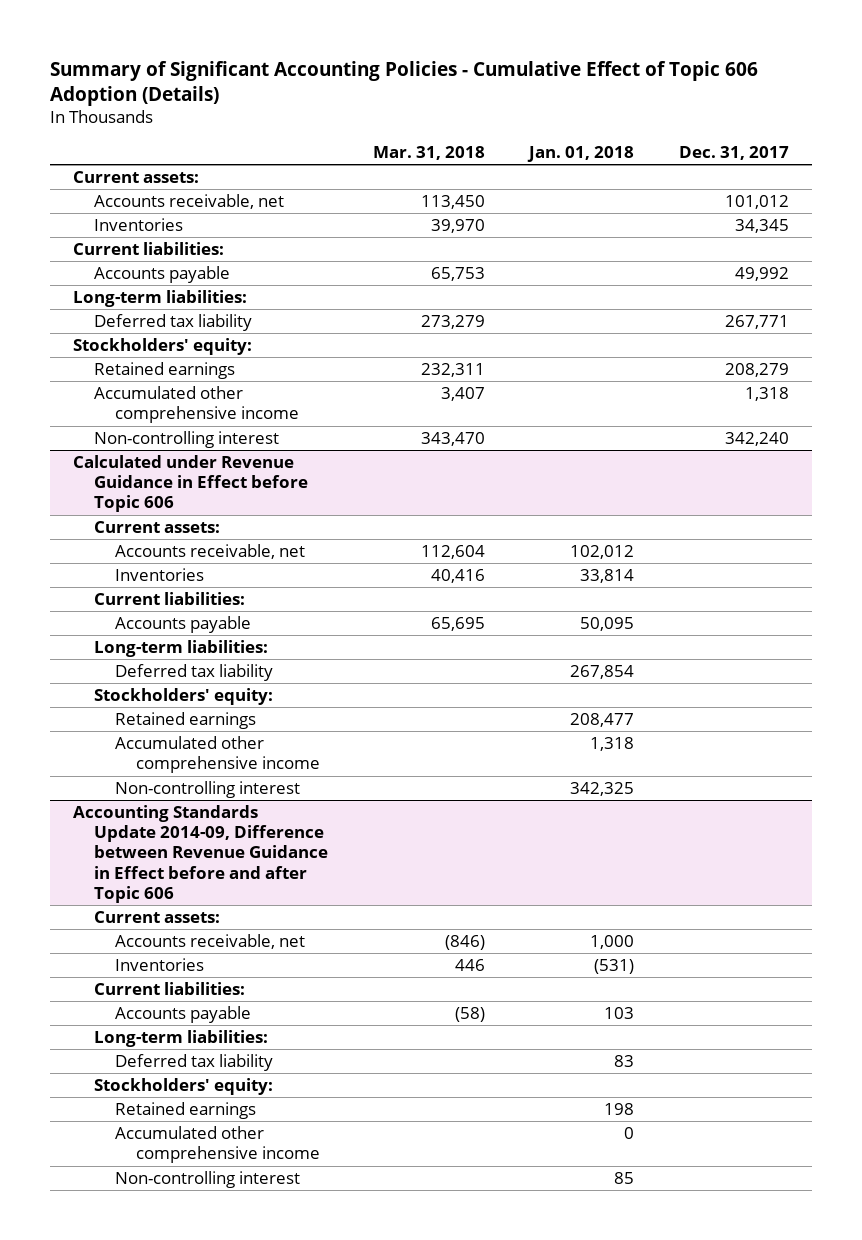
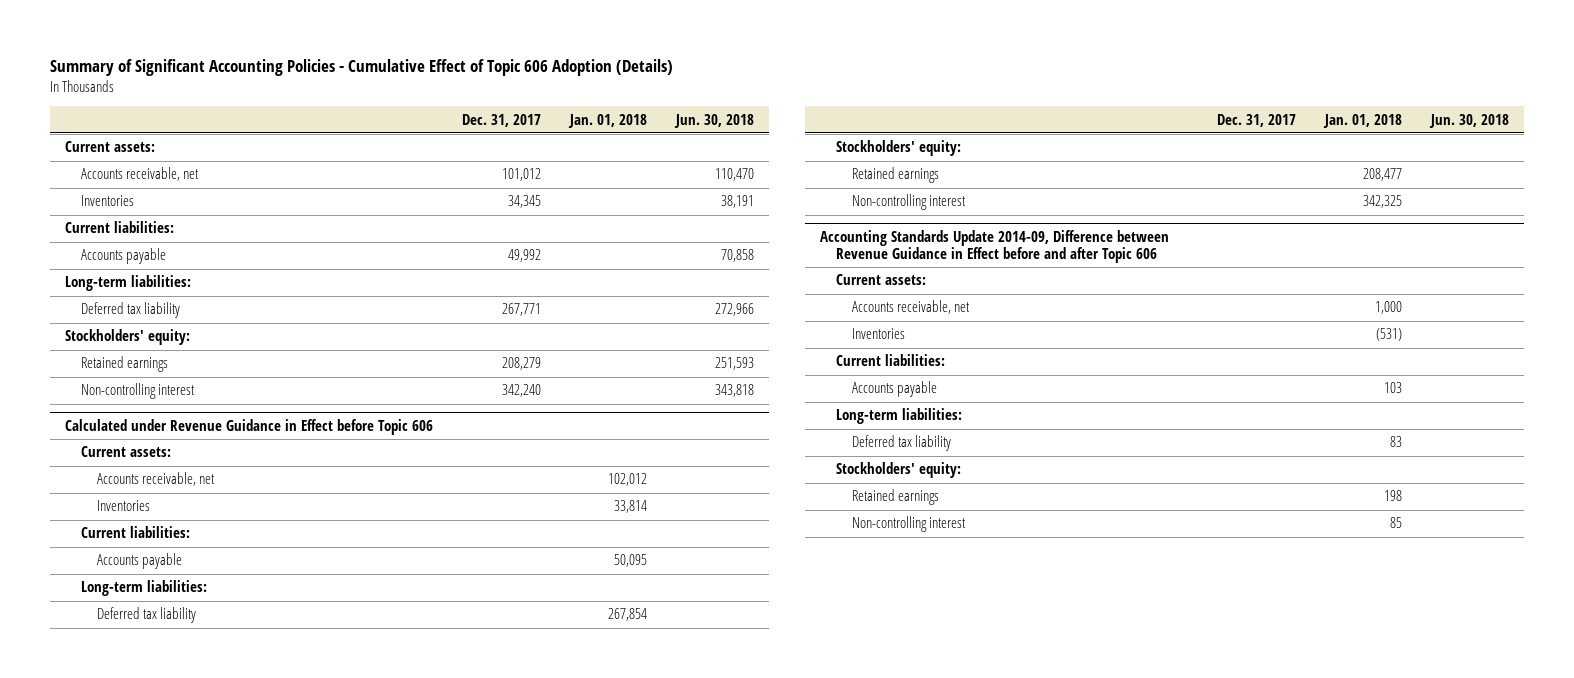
[372,145,485,160] Mar. 31, 2018 -> none
none -> [674,113,755,128] Jun. 30, 2018
[93,386,299,424] Accumulated other comprehensive income -> none
[114,736,320,774] Accumulated other comprehensive income -> none
[114,1126,320,1164] Accumulated other comprehensive income -> none

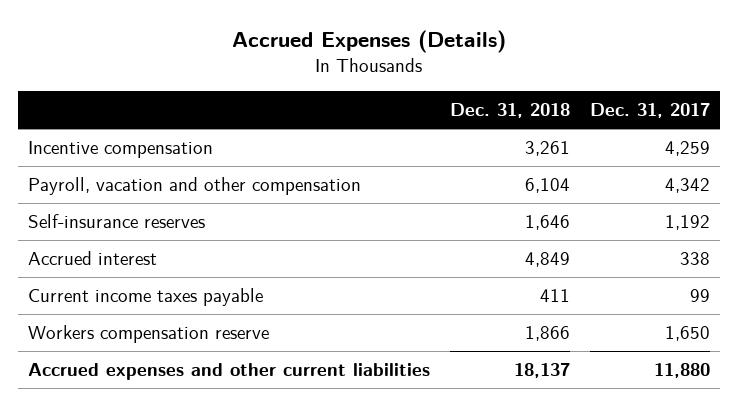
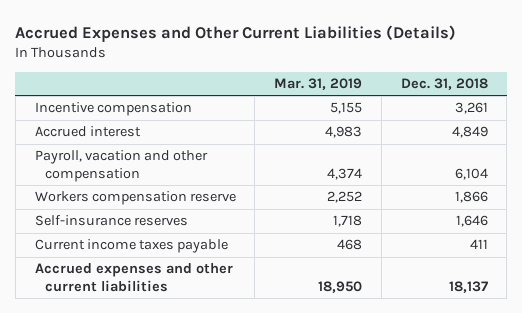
[231,30,506,54] Accrued Expenses (Details) -> [15,24,457,42] Accrued Expenses and Other Current Liabilities (Details)
[589,103,710,119] Dec. 31, 2017 -> none
none -> [274,78,363,91] Mar. 31, 2019
[27,251,157,266] Accrued interest -> [34,126,141,138] Accrued interest
[27,325,269,344] Workers compensation reserve -> [34,191,236,206] Workers compensation reserve

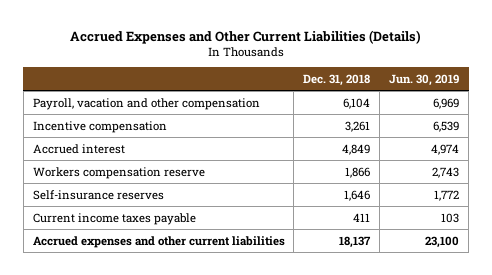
[274,78,363,91] Mar. 31, 2019 -> none
none -> [389,74,460,87] Jun. 30, 2019
[34,150,208,182] Payroll, vacation and other compensation -> [32,97,260,110] Payroll, vacation and other compensation

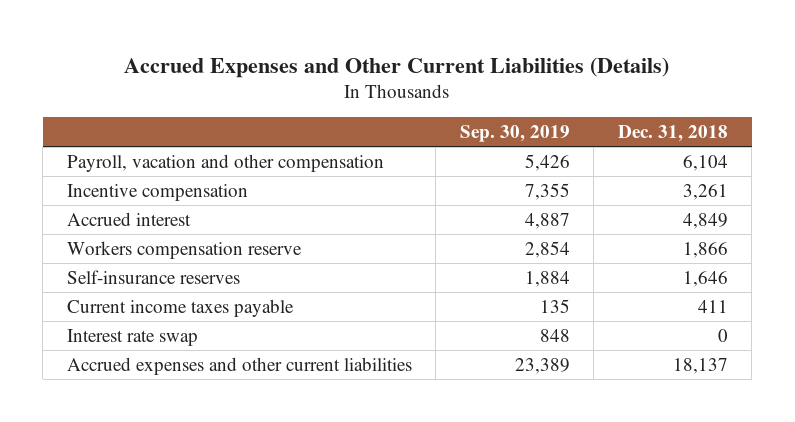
[389,74,460,87] Jun. 30, 2019 -> none
none -> [459,124,570,142] Sep. 30, 2019
none -> [66,328,198,346] Interest rate swap

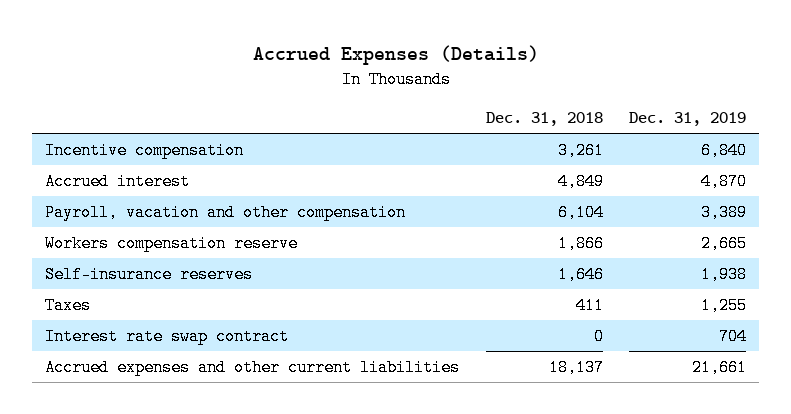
[124,56,670,78] Accrued Expenses and Other Current Liabilities (Details) -> [252,45,539,66] Accrued Expenses (Details)
[459,124,570,142] Sep. 30, 2019 -> none
none -> [628,112,746,127] Dec. 31, 2019
[66,153,384,172] Payroll, vacation and other compensation -> [45,204,407,222] Payroll, vacation and other compensation
[66,298,294,317] Current income taxes payable -> [45,297,92,315] Taxes
[66,328,198,346] Interest rate swap -> [45,328,290,346] Interest rate swap contract

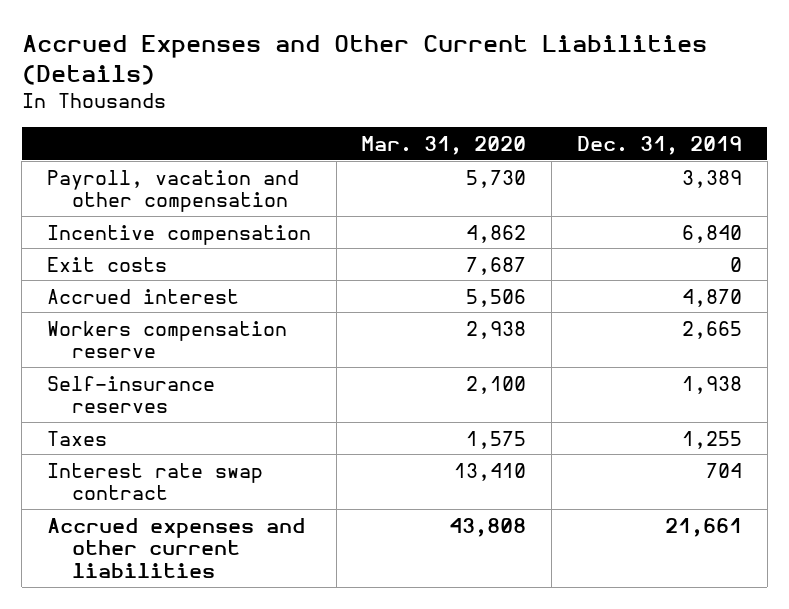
[252,45,539,66] Accrued Expenses (Details) -> [21,34,707,85] Accrued Expenses and Other Current Liabilities (Details)
[485,112,603,127] Dec. 31, 2018 -> none
none -> [361,135,527,155] Mar. 31, 2020
[45,204,407,222] Payroll, vacation and other compensation -> [46,169,299,213] Payroll, vacation and other compensation
none -> [46,256,167,272] Exit costs

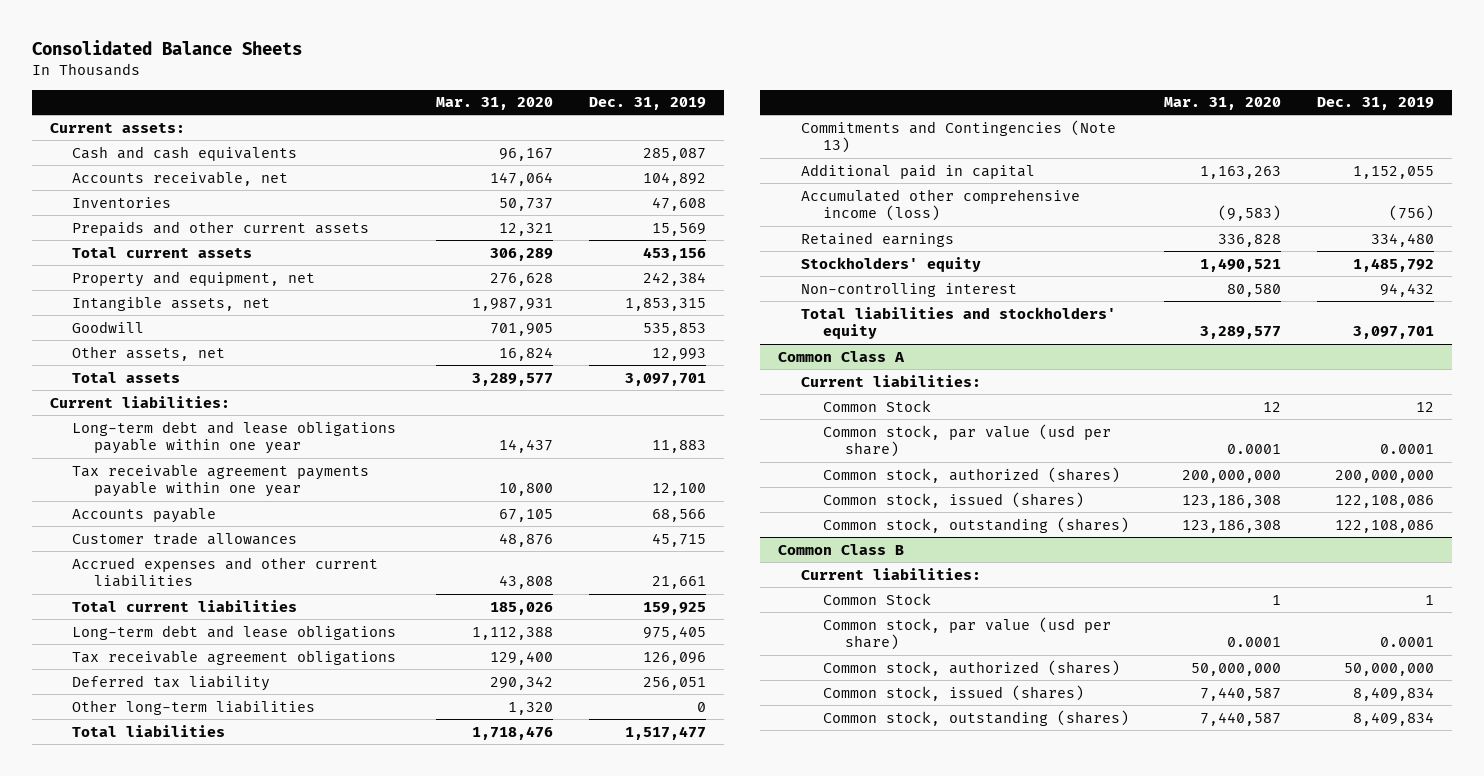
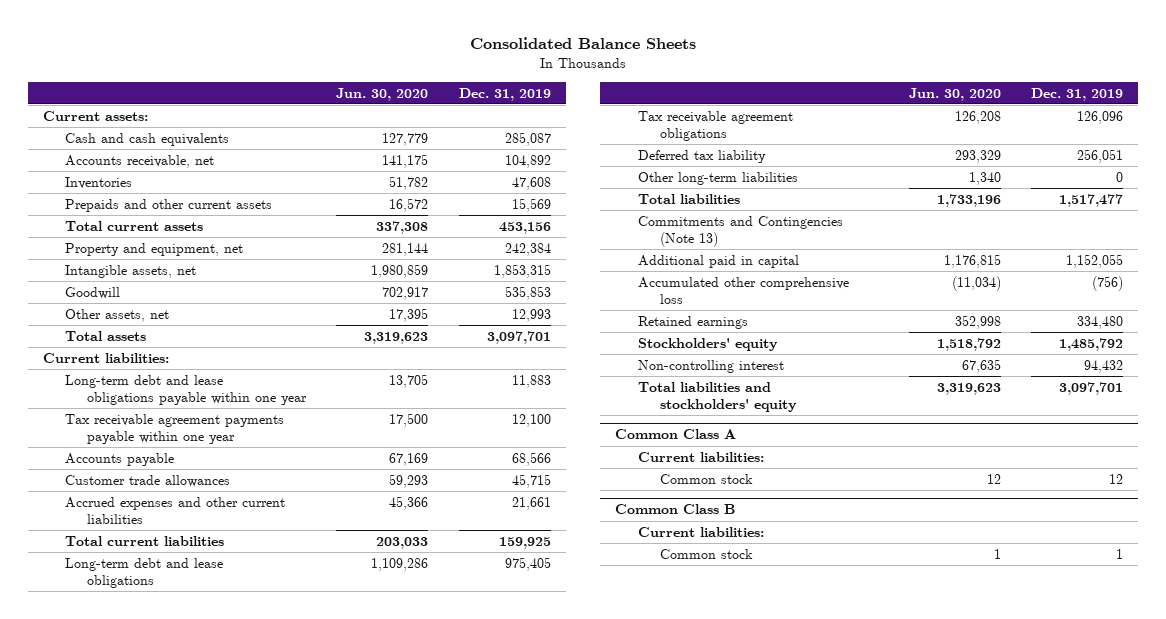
[436,97,554,111] Mar. 31, 2020 -> none
none -> [336,87,429,101] Jun. 30, 2020
[800,188,1080,222] Accumulated other comprehensive income (loss) -> [637,276,849,305] Accumulated other comprehensive loss
[822,423,1111,458] Common stock, par value (usd per share) -> none
[822,466,1120,483] Common stock, authorized (shares) -> none
[822,491,1084,508] Common stock, issued (shares) -> none
[822,516,1129,533] Common stock, outstanding (shares) -> none
[822,399,931,412] Common Stock -> [659,473,753,484] Common stock
[822,616,1111,651] Common stock, par value (usd per share) -> none
[822,659,1120,676] Common stock, authorized (shares) -> none
[822,684,1084,701] Common stock, issued (shares) -> none
[822,709,1129,726] Common stock, outstanding (shares) -> none
[822,592,931,605] Common Stock -> [659,548,753,559] Common stock

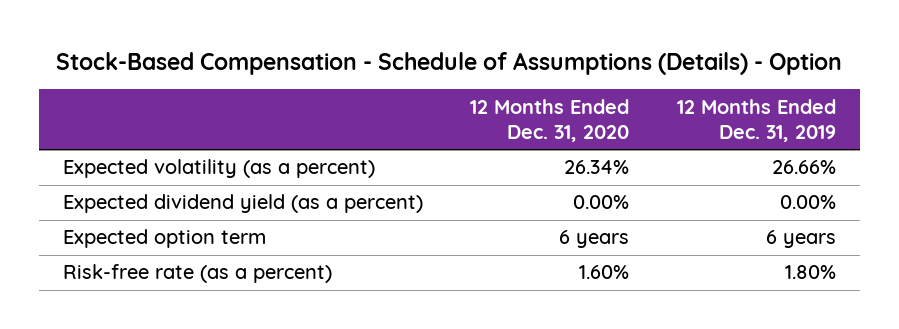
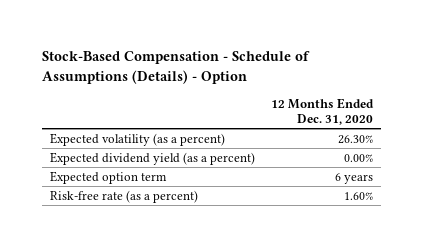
[676,98,836,142] 12 Months Ended Dec. 31, 2019 -> none
[564,160,630,175] 26.34% -> [338,134,374,144] 26.30%

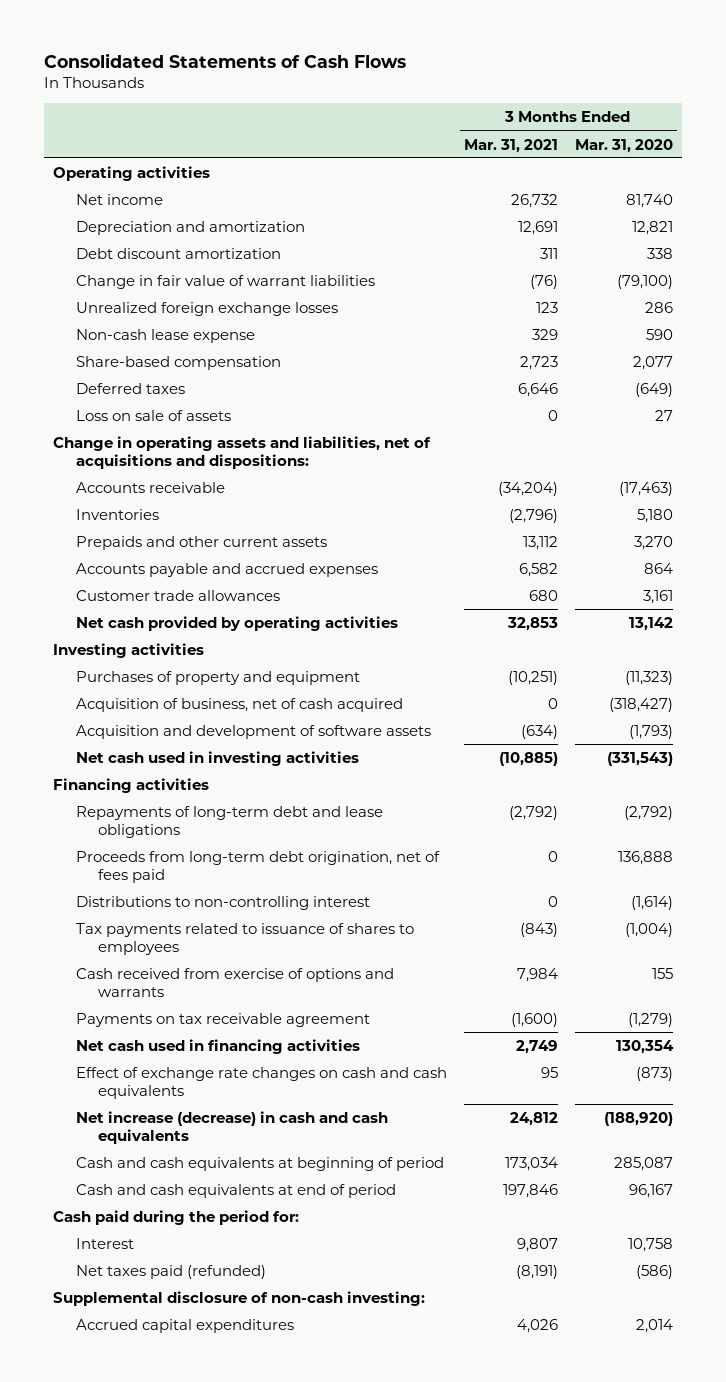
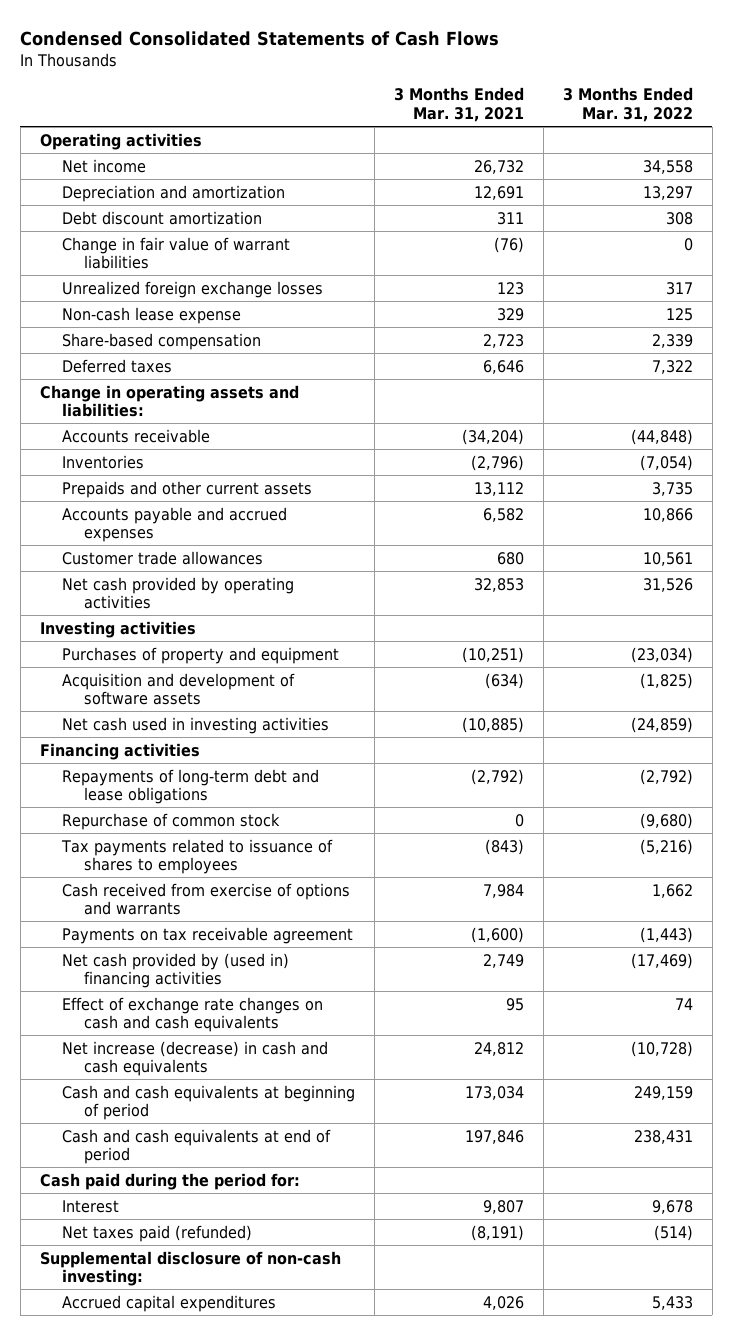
[44,52,407,68] Consolidated Statements of Cash Flows -> [20,30,500,46] Condensed Consolidated Statements of Cash Flows
[574,138,673,153] Mar. 31, 2020 -> none
none -> [562,87,693,123] 3 Months Ended Mar. 31, 2022
[75,409,231,421] Loss on sale of assets -> none
[53,435,432,469] Change in operating assets and liabilities, net of acquisitions and dispositions: -> [39,384,299,418] Change in operating assets and liabilities:
[75,697,403,712] Acquisition of business, net of cash acquired -> none
[75,850,440,883] Proceeds from long-term debt origination, net of fees paid -> none
[75,895,370,910] Distributions to non-controlling interest -> none
none -> [61,812,280,830] Repurchase of common stock
[75,1038,360,1054] Net cash used in financing activities -> [61,952,289,989] Net cash provided by (used in) financing activities

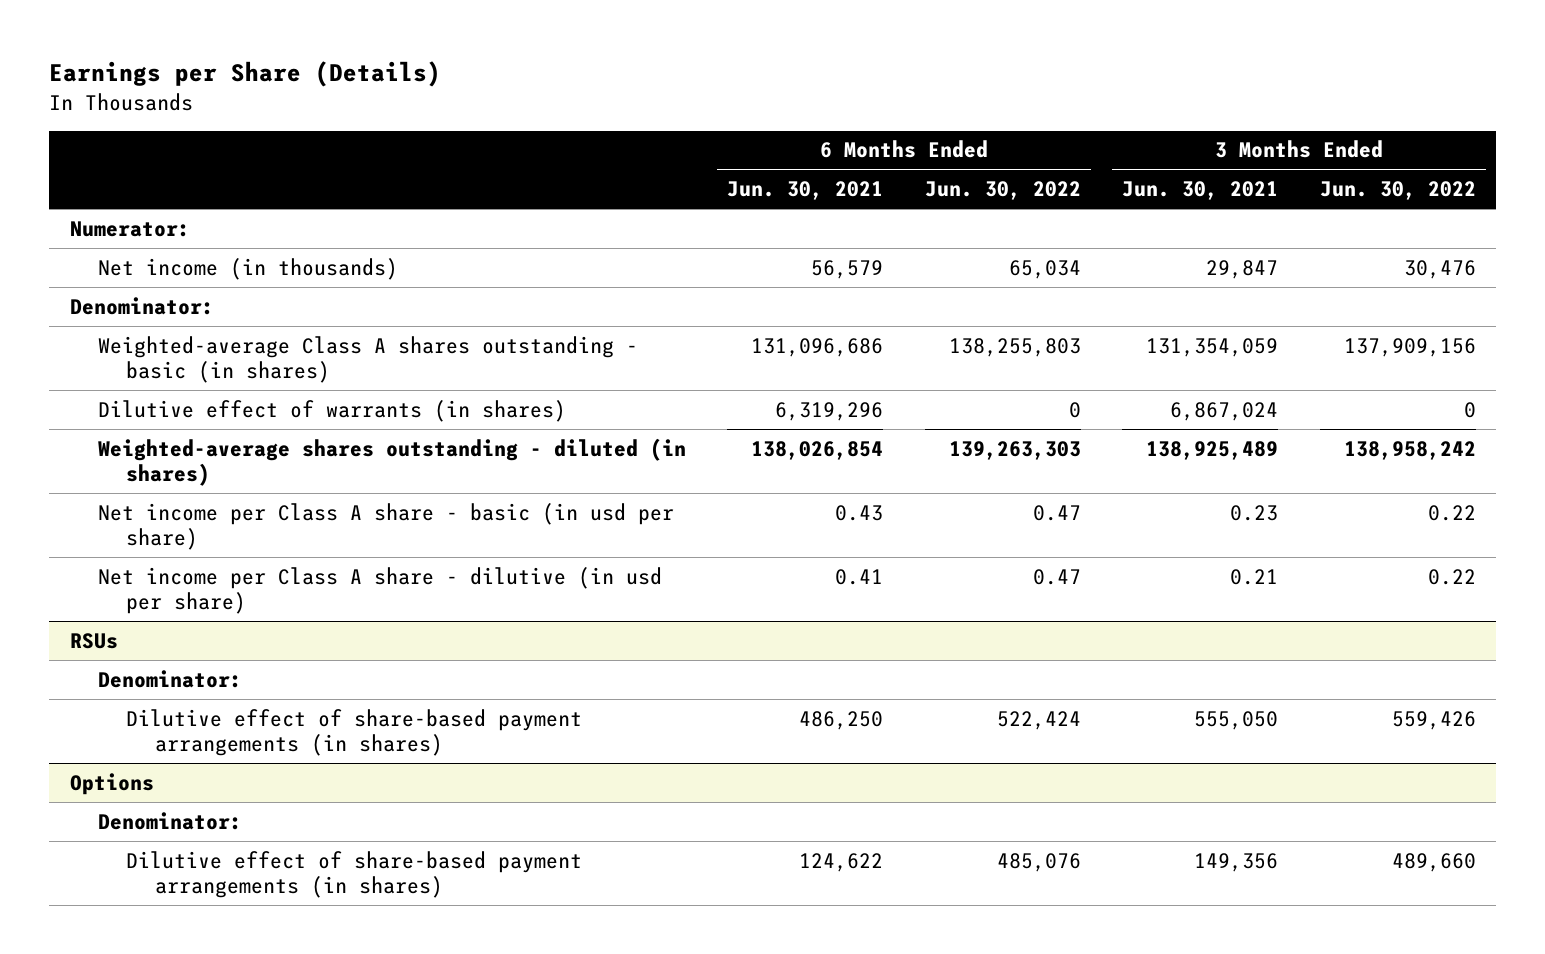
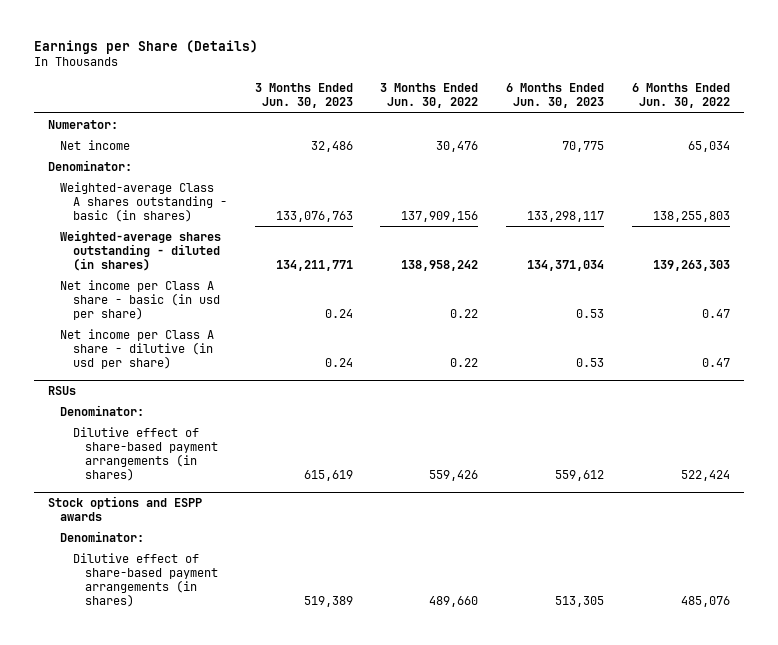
[727,181,884,201] Jun. 30, 2021 -> none
[1122,181,1279,201] Jun. 30, 2021 -> none
none -> [254,83,353,109] 3 Months Ended Jun. 30, 2023
none -> [506,83,605,109] 6 Months Ended Jun. 30, 2023
[98,257,399,280] Net income (in thousands) -> [60,139,131,150] Net income
[98,399,567,422] Dilutive effect of warrants (in shares) -> none
[69,772,154,795] Options -> none
none -> [47,495,202,521] Stock options and ESPP awards

